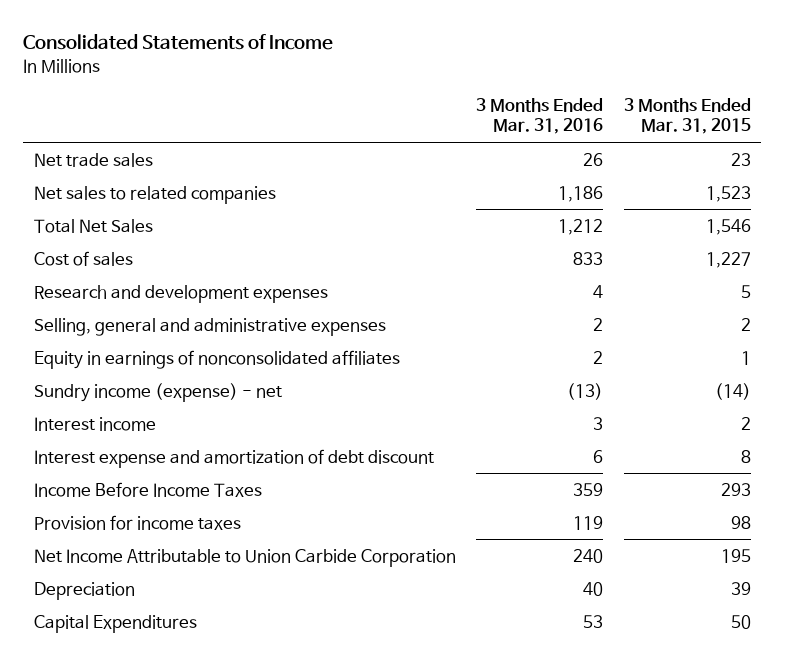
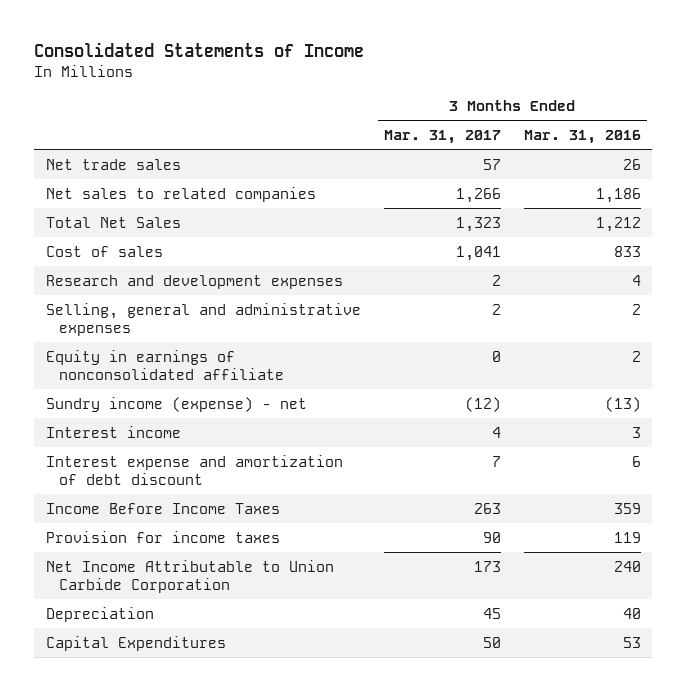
[623,98,751,135] 3 Months Ended Mar. 31, 2015 -> none
none -> [383,129,501,144] Mar. 31, 2017
[33,349,400,369] Equity in earnings of nonconsolidated affiliates -> [45,349,284,380] Equity in earnings of nonconsolidated affiliate

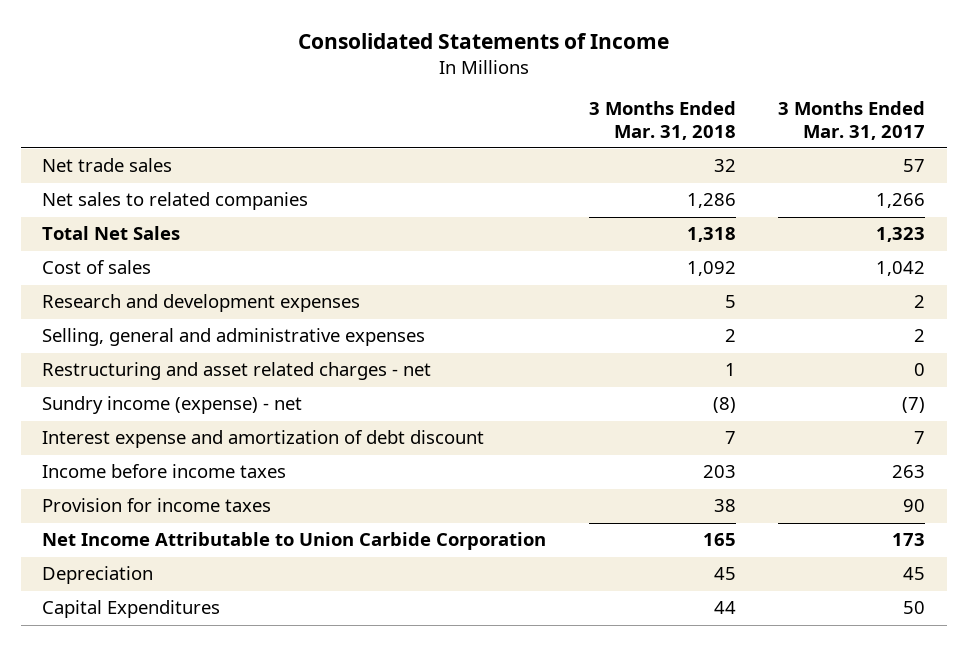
[523,129,641,144] Mar. 31, 2016 -> none
none -> [588,101,736,140] 3 Months Ended Mar. 31, 2018
[455,245,501,261] 1,041 -> [876,261,926,277] 1,042
[45,349,284,380] Equity in earnings of nonconsolidated affiliate -> none
[45,425,181,438] Interest income -> none
none -> [41,362,431,381] Restructuring and asset related charges - net
[464,396,501,412] (12) -> [902,397,926,414] (7)
[45,502,280,514] Income Before Income Taxes -> [41,464,286,479] Income before income taxes

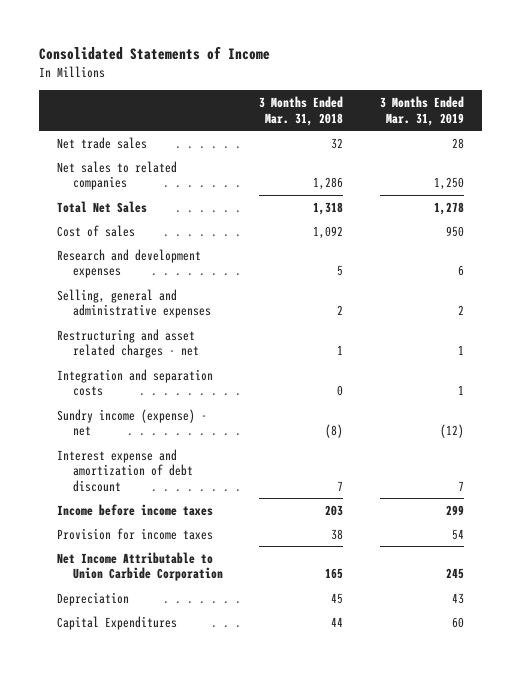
[778,101,926,140] 3 Months Ended Mar. 31, 2017 -> none
none -> [380,95,465,126] 3 Months Ended Mar. 31, 2019
none -> [57,368,214,397] Integration and separation costs

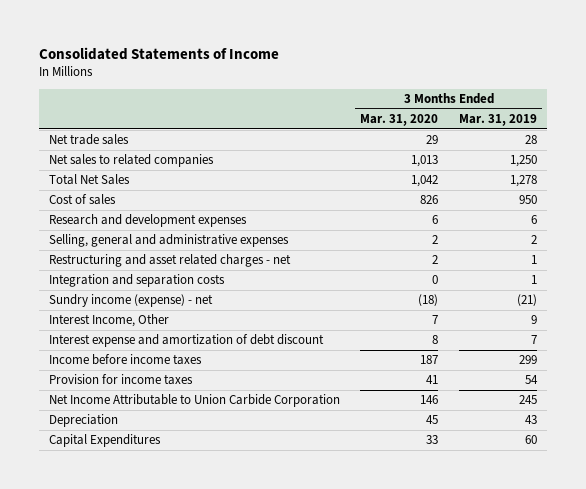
[259,95,344,126] 3 Months Ended Mar. 31, 2018 -> none
none -> [360,114,439,127] Mar. 31, 2020
[440,424,465,439] (12) -> [516,294,537,307] (21)
none -> [48,314,169,328] Interest Income, Other

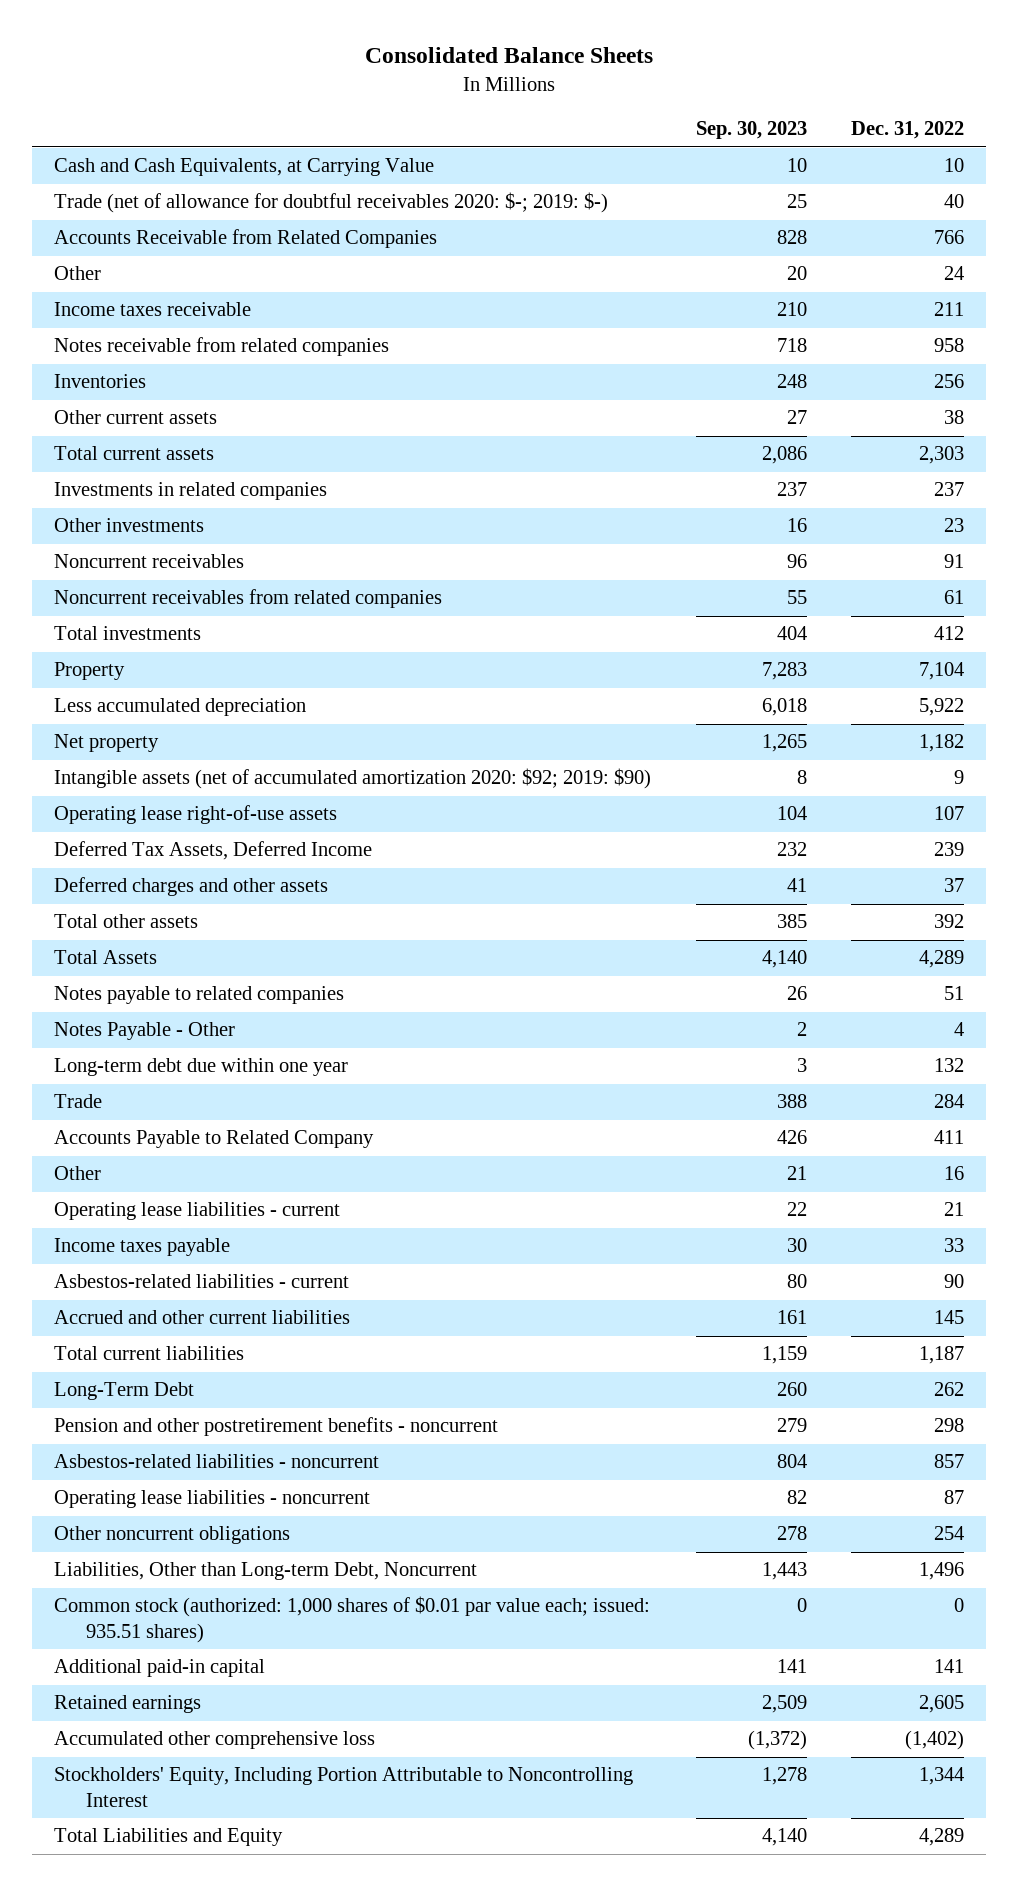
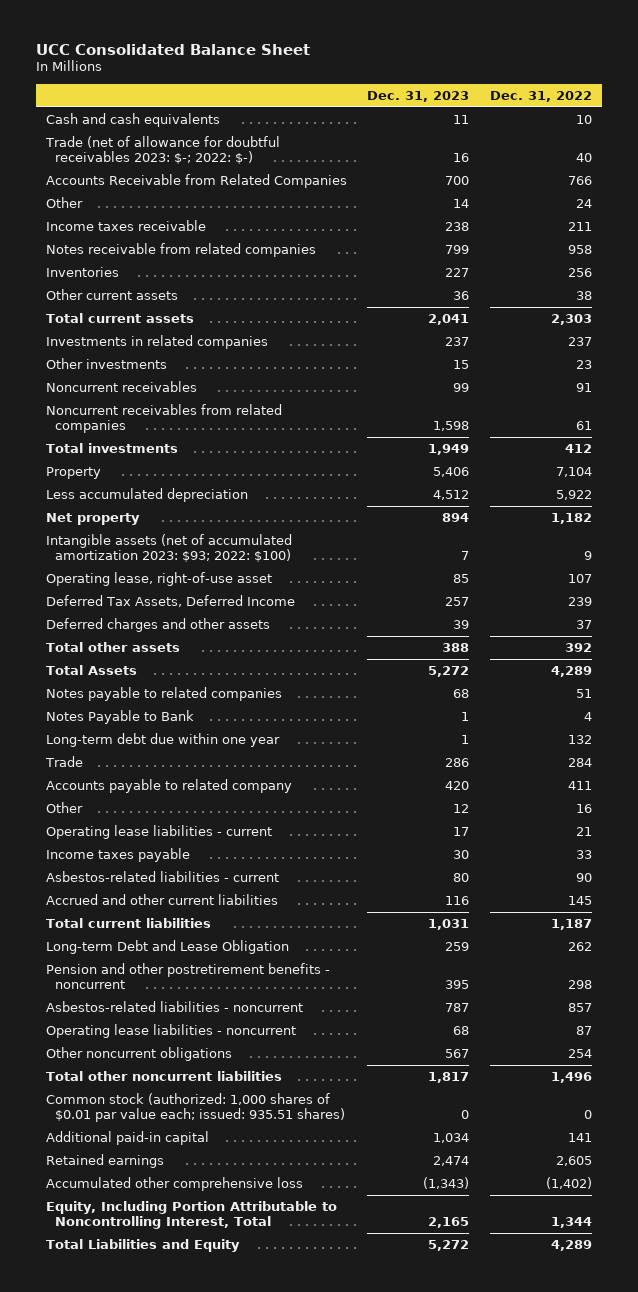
[365,47,654,64] Consolidated Balance Sheets -> [35,43,310,55] UCC Consolidated Balance Sheet
[695,121,807,140] Sep. 30, 2023 -> none
none -> [367,90,470,102] Dec. 31, 2023
[54,158,435,177] Cash and Cash Equivalents, at Carrying Value -> [45,113,220,128] Cash and cash equivalents
[54,192,609,214] Trade (net of allowance for doubtful receivables 2020: $-; 2019: $-) -> [44,136,280,164] Trade (net of allowance for doubtful receivables 2023: $-; 2022: $-)
[54,768,652,790] Intangible assets (net of accumulated amortization 2020: $92; 2019: $90) -> [45,534,292,562] Intangible assets (net of accumulated amortization 2023: $93; 2022: $100)
[54,805,338,825] Operating lease right-of-use assets -> [45,572,272,587] Operating lease, right-of-use asset
[54,1022,236,1041] Notes Payable - Other -> [45,710,194,725] Notes Payable to Bank
[54,1130,375,1149] Accounts Payable to Related Company -> [45,779,292,794] Accounts payable to related company
[54,1382,195,1401] Long-Term Debt -> [45,940,289,955] Long-term Debt and Lease Obligation
[54,1562,478,1581] Liabilities, Other than Long-term Debt, Noncurrent -> [45,1071,282,1082] Total other noncurrent liabilities
[54,1767,634,1808] Stockholders' Equity, Including Portion Attributable to Noncontrolling Interest -> [45,1201,337,1229] Equity, Including Portion Attributable to Noncontrolling Interest, Total

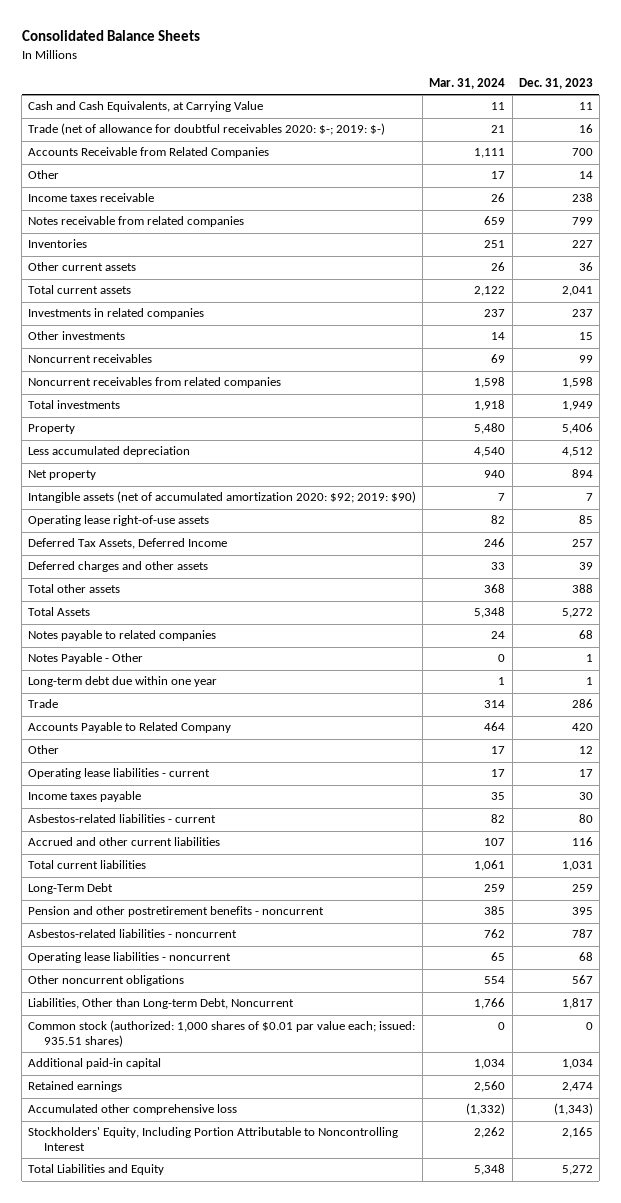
[35,43,310,55] UCC Consolidated Balance Sheet -> [21,30,200,42] Consolidated Balance Sheets
[489,90,592,102] Dec. 31, 2022 -> none
none -> [429,78,506,90] Mar. 31, 2024
[45,113,220,128] Cash and cash equivalents -> [28,101,264,113] Cash and Cash Equivalents, at Carrying Value
[44,136,280,164] Trade (net of allowance for doubtful receivables 2023: $-; 2022: $-) -> [28,123,386,136] Trade (net of allowance for doubtful receivables 2020: $-; 2019: $-)
[45,534,292,562] Intangible assets (net of accumulated amortization 2023: $93; 2022: $100) -> [28,491,417,504] Intangible assets (net of accumulated amortization 2020: $92; 2019: $90)
[45,572,272,587] Operating lease, right-of-use asset -> [28,515,210,527] Operating lease right-of-use assets
[45,710,194,725] Notes Payable to Bank -> [28,653,144,665] Notes Payable - Other
[45,779,292,794] Accounts payable to related company -> [28,722,232,734] Accounts Payable to Related Company
[45,940,289,955] Long-term Debt and Lease Obligation -> [28,883,114,895] Long-Term Debt
[45,1071,282,1082] Total other noncurrent liabilities -> [28,998,295,1010] Liabilities, Other than Long-term Debt, Noncurrent
[45,1201,337,1229] Equity, Including Portion Attributable to Noncontrolling Interest, Total -> [28,1127,399,1152] Stockholders' Equity, Including Portion Attributable to Noncontrolling Interest

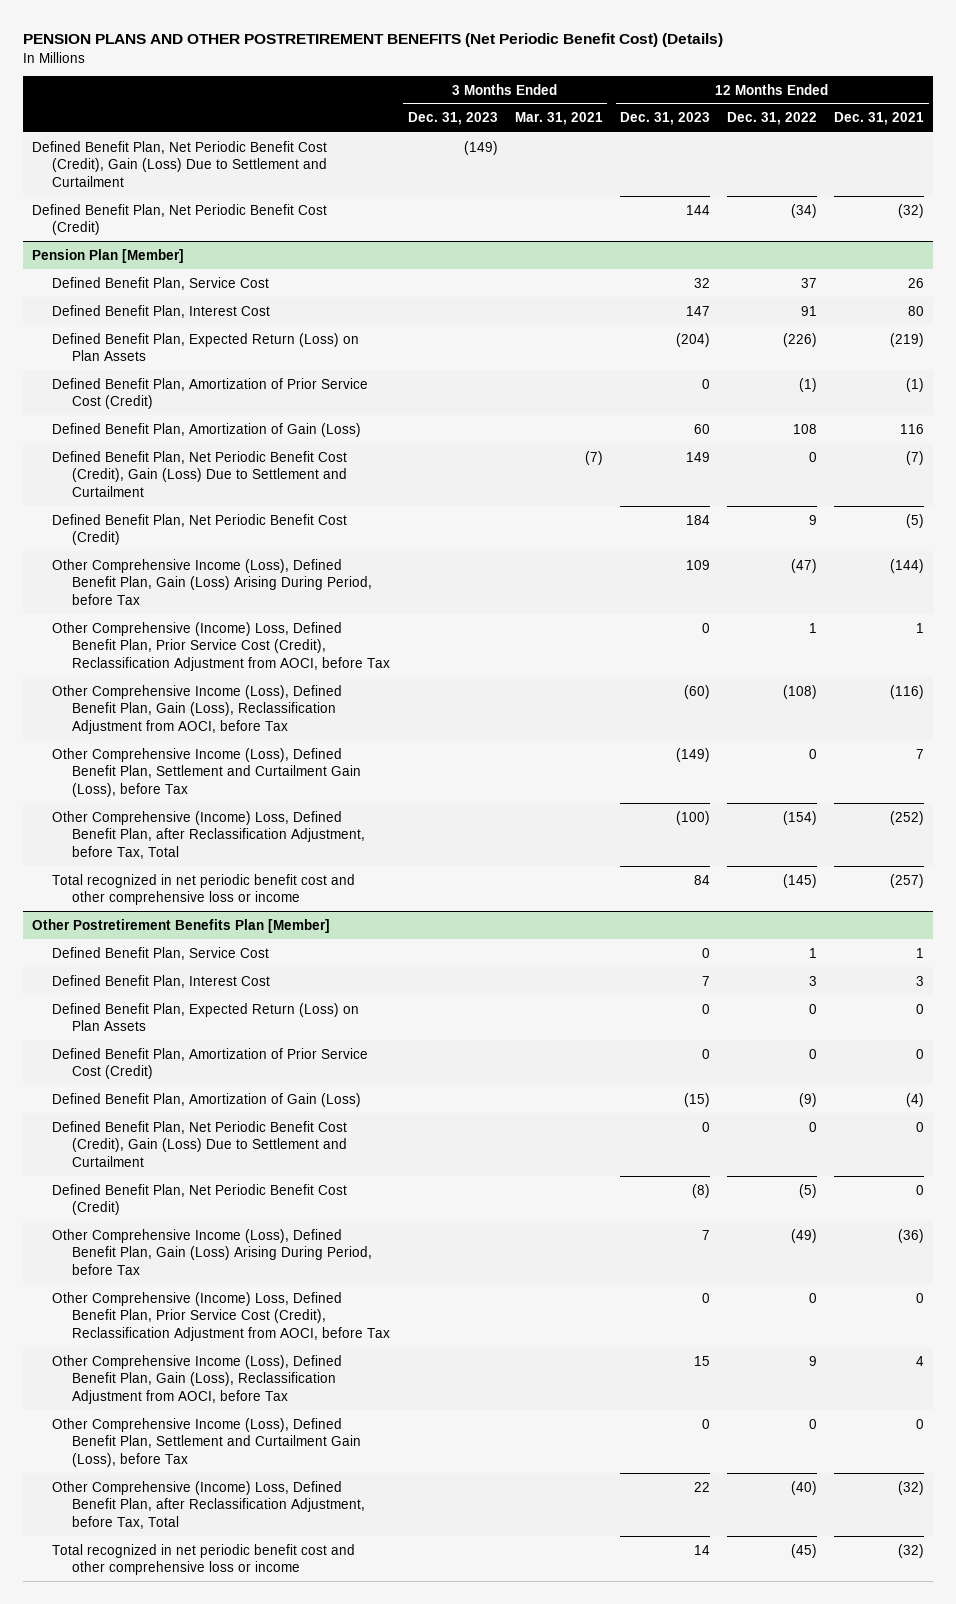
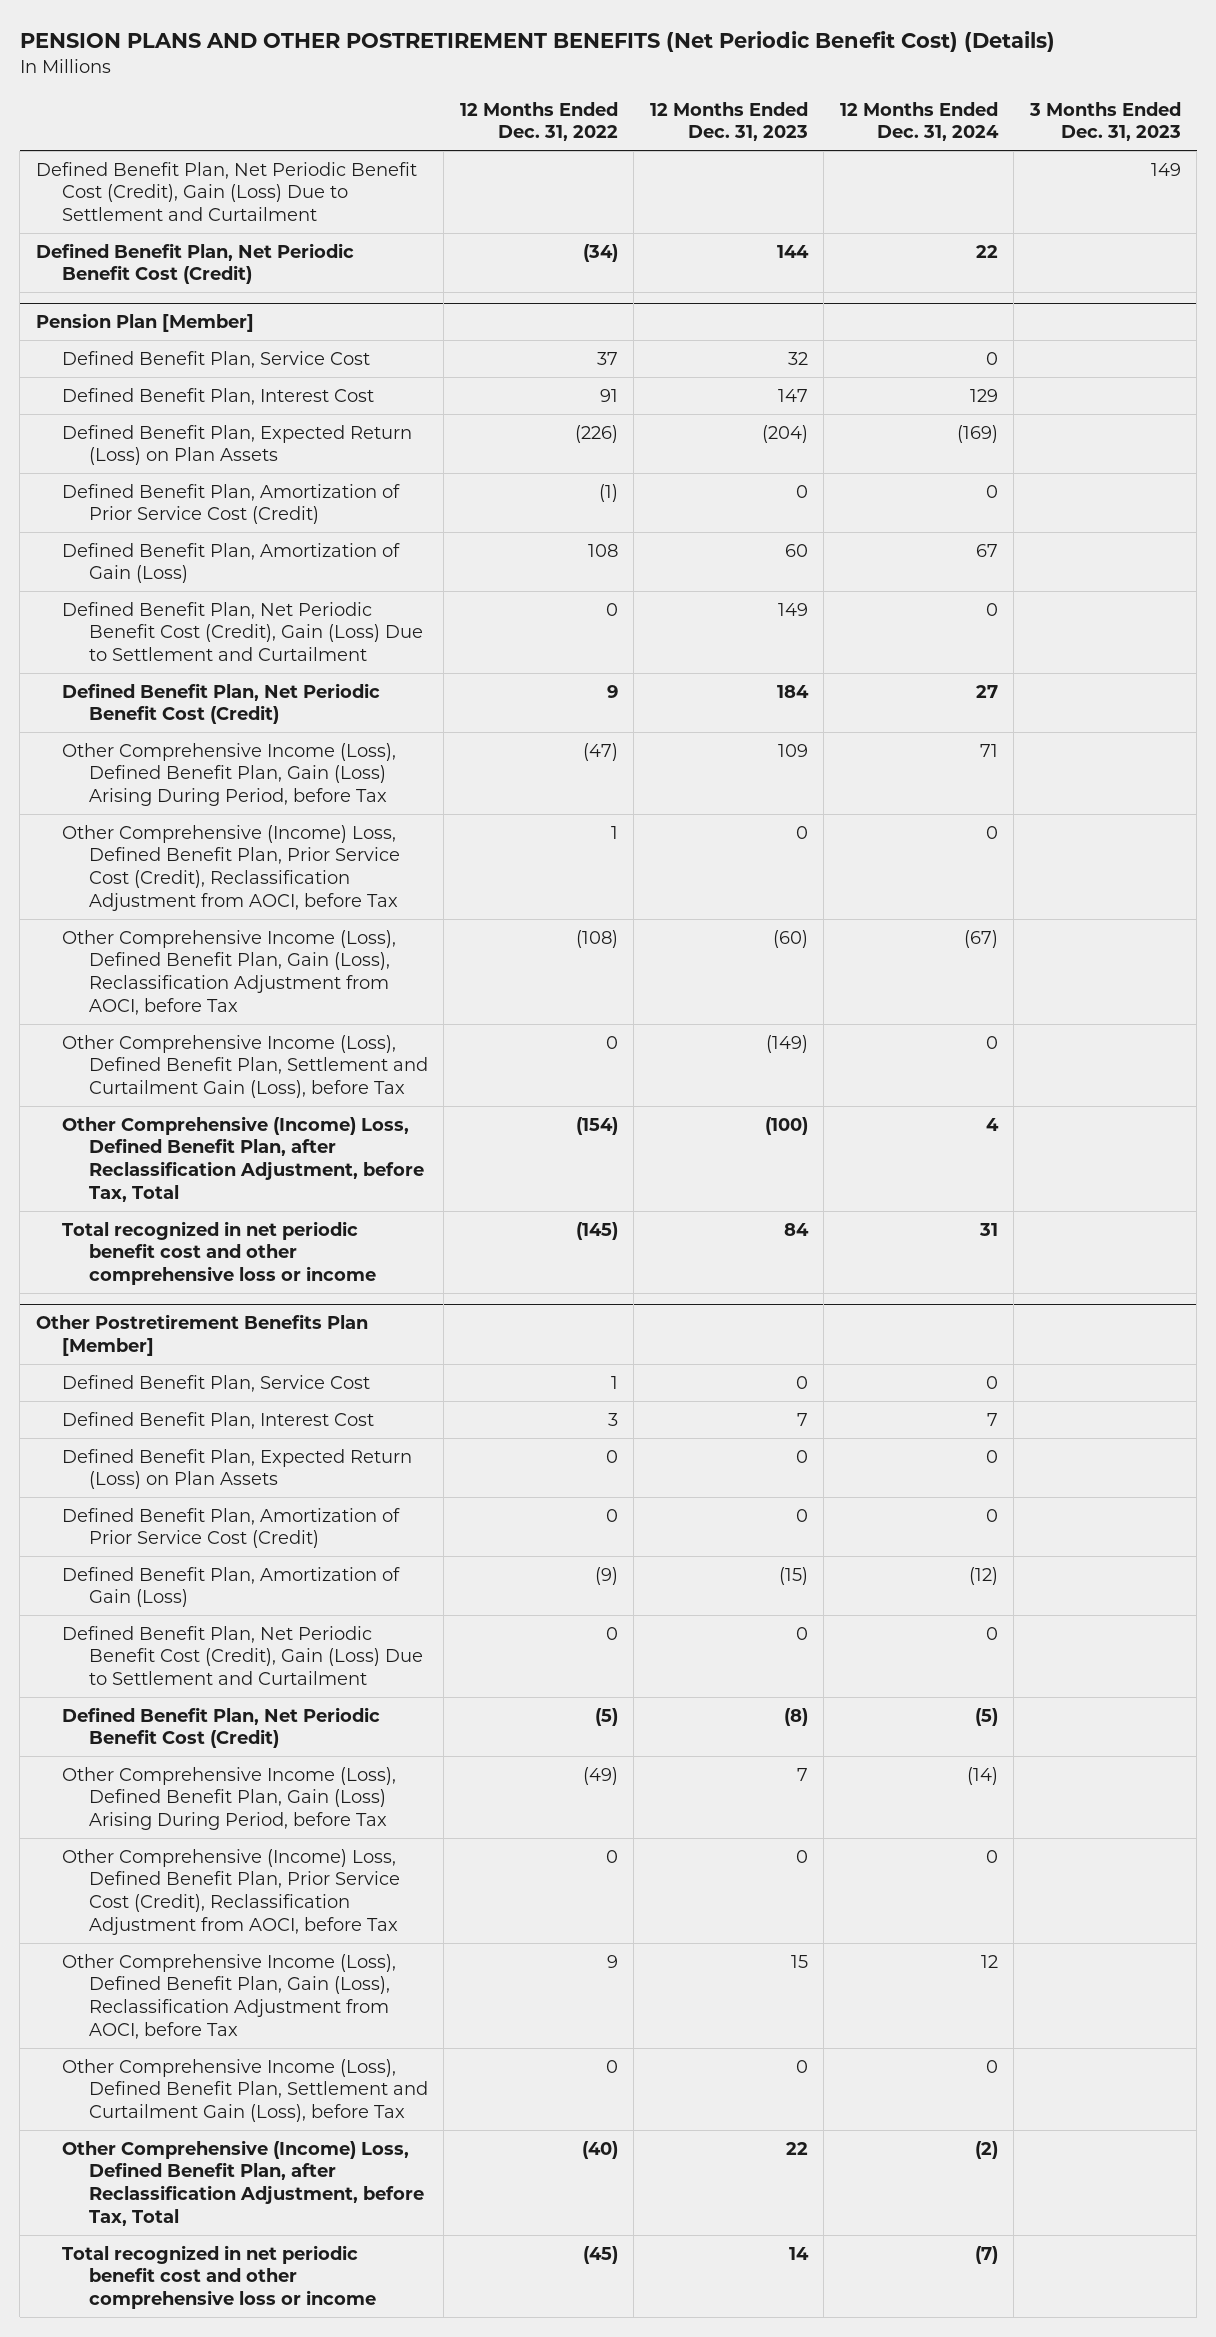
[514,112,603,126] Mar. 31, 2021 -> none
[834,112,925,126] Dec. 31, 2021 -> none
none -> [839,101,999,142] 12 Months Ended Dec. 31, 2024
[463,140,498,155] (149) -> [1150,162,1181,176] 149

